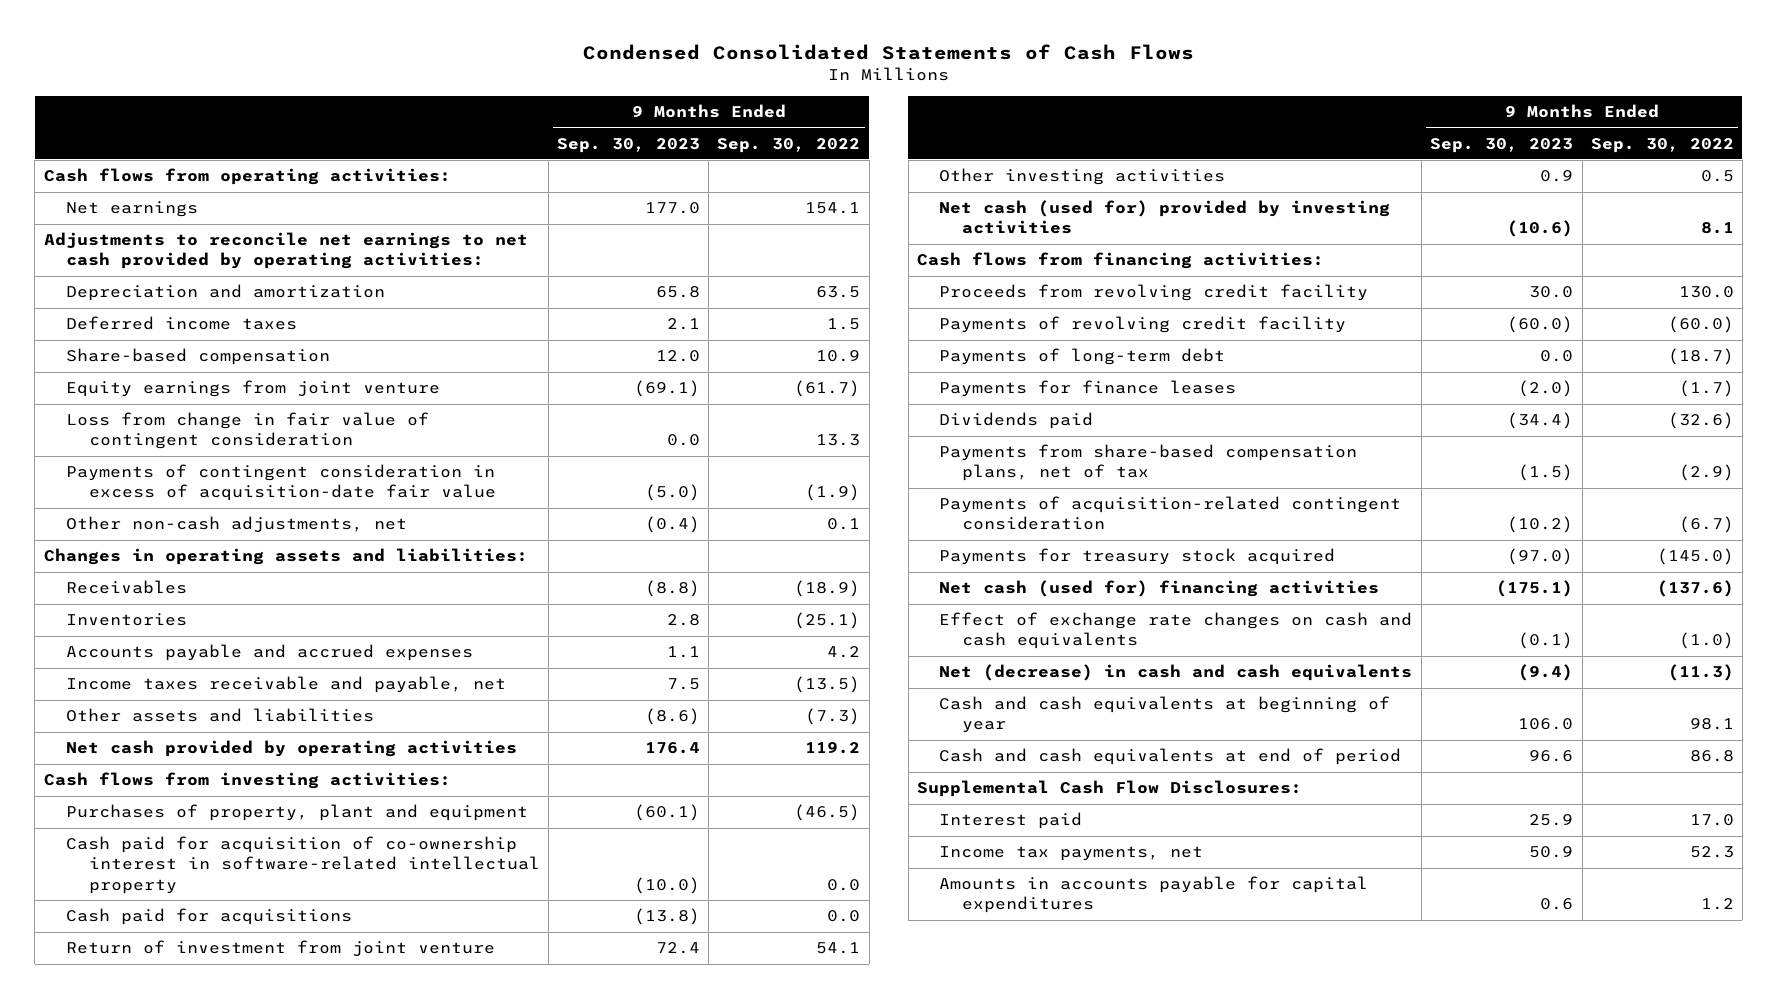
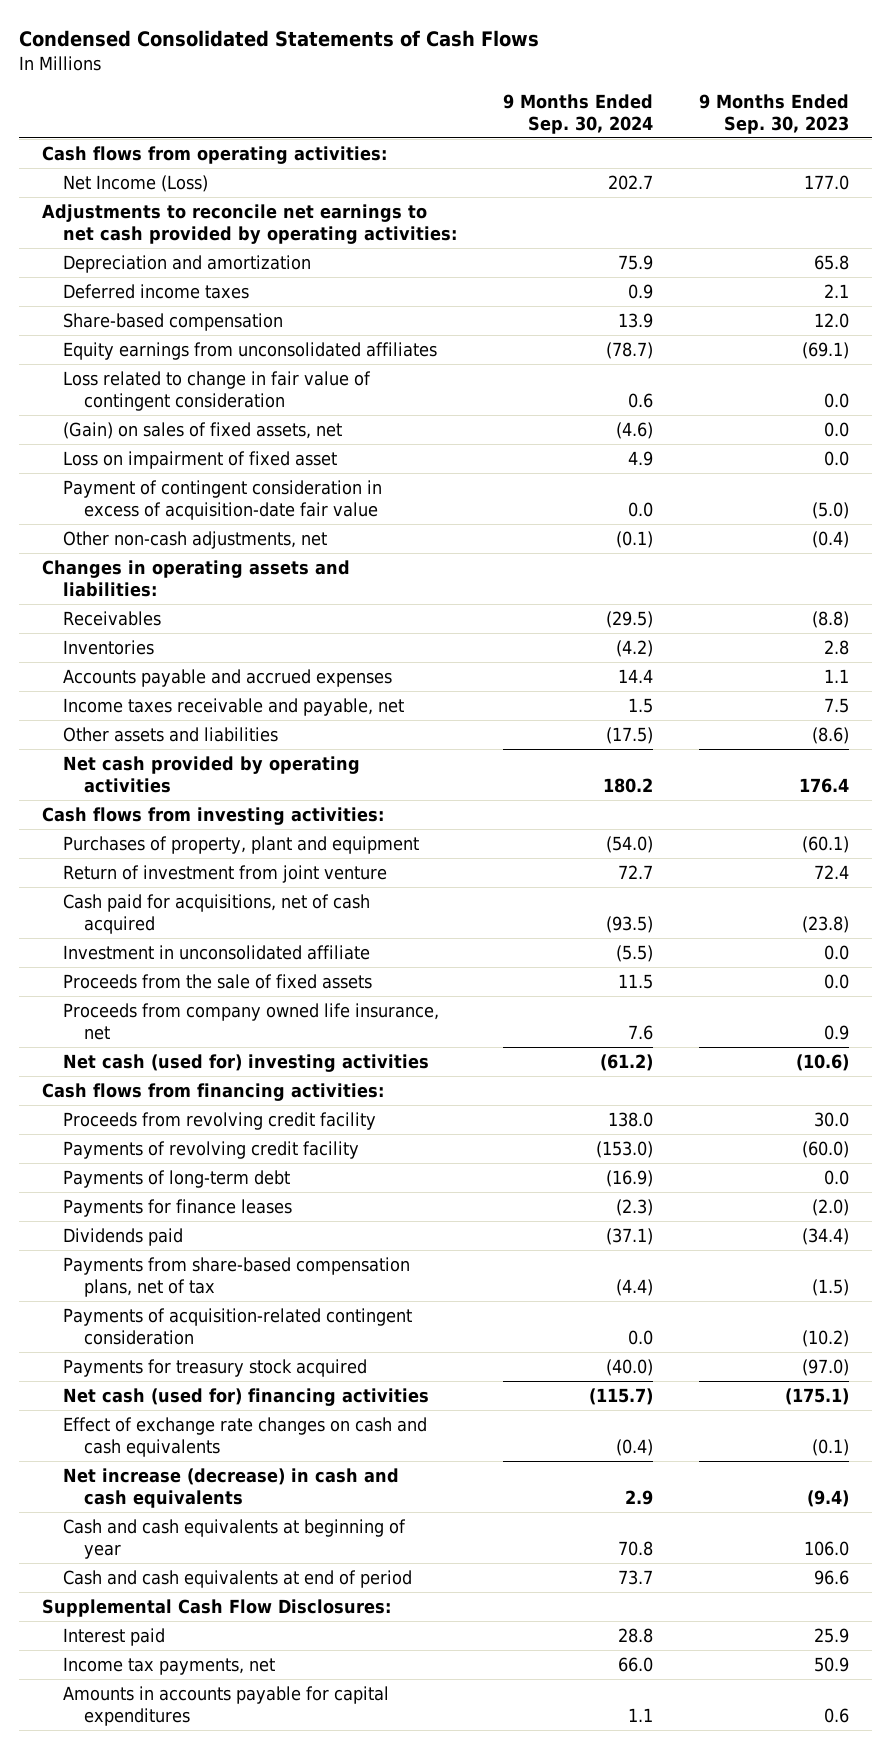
[717,137,861,153] Sep. 30, 2022 -> none
none -> [503,93,654,134] 9 Months Ended Sep. 30, 2024
[66,201,199,218] Net earnings -> [63,174,209,192] Net Income (Loss)
[66,380,441,398] Equity earnings from joint venture -> [63,341,438,360] Equity earnings from unconsolidated affiliates
[66,412,430,450] Loss from change in fair value of contingent consideration -> [63,370,372,411] Loss related to change in fair value of contingent consideration
none -> [63,421,343,439] (Gain) on sales of fixed assets, net
none -> [63,450,338,469] Loss on impairment of fixed asset
[66,464,496,502] Payments of contingent consideration in excess of acquisition-date fair value -> [63,479,383,520] Payment of contingent consideration in excess of acquisition-date fair value
[66,836,540,894] Cash paid for acquisition of co-ownership interest in software-related intellectual property -> none
[66,908,353,926] Cash paid for acquisitions -> none
[939,168,1226,186] Other investing activities -> none
none -> [63,893,371,934] Cash paid for acquisitions, net of cash acquired
none -> [63,944,371,960] Investment in unconsolidated affiliate
none -> [63,973,373,989] Proceeds from the sale of fixed assets
none -> [63,1002,440,1040] Proceeds from company owned life insurance, net
[939,200,1391,235] Net cash (used for) provided by investing activities -> [63,1053,430,1072] Net cash (used for) investing activities
[939,664,1413,682] Net (decrease) in cash and cash equivalents -> [63,1467,400,1508] Net increase (decrease) in cash and cash equivalents

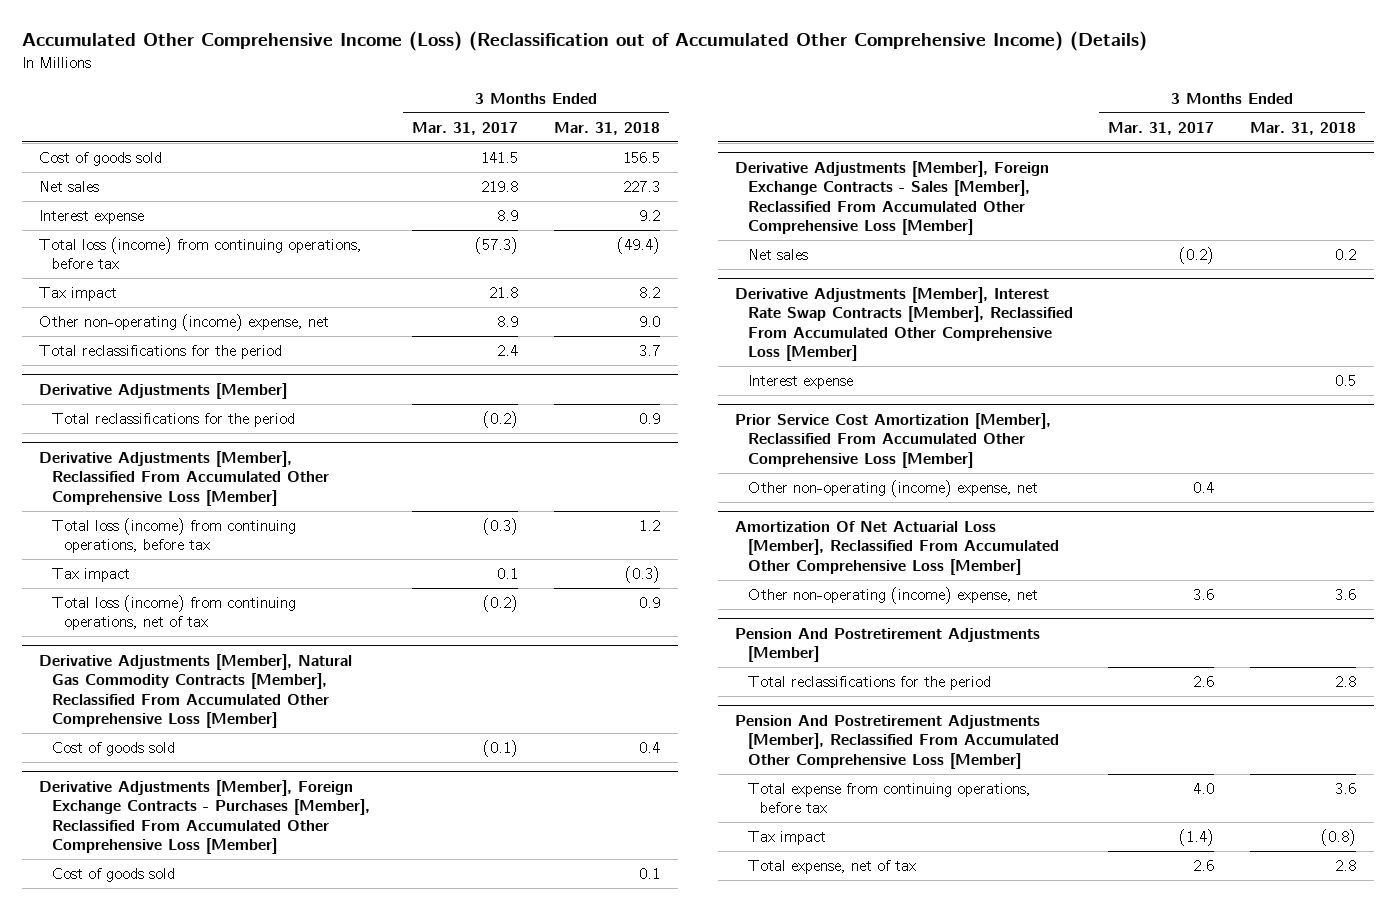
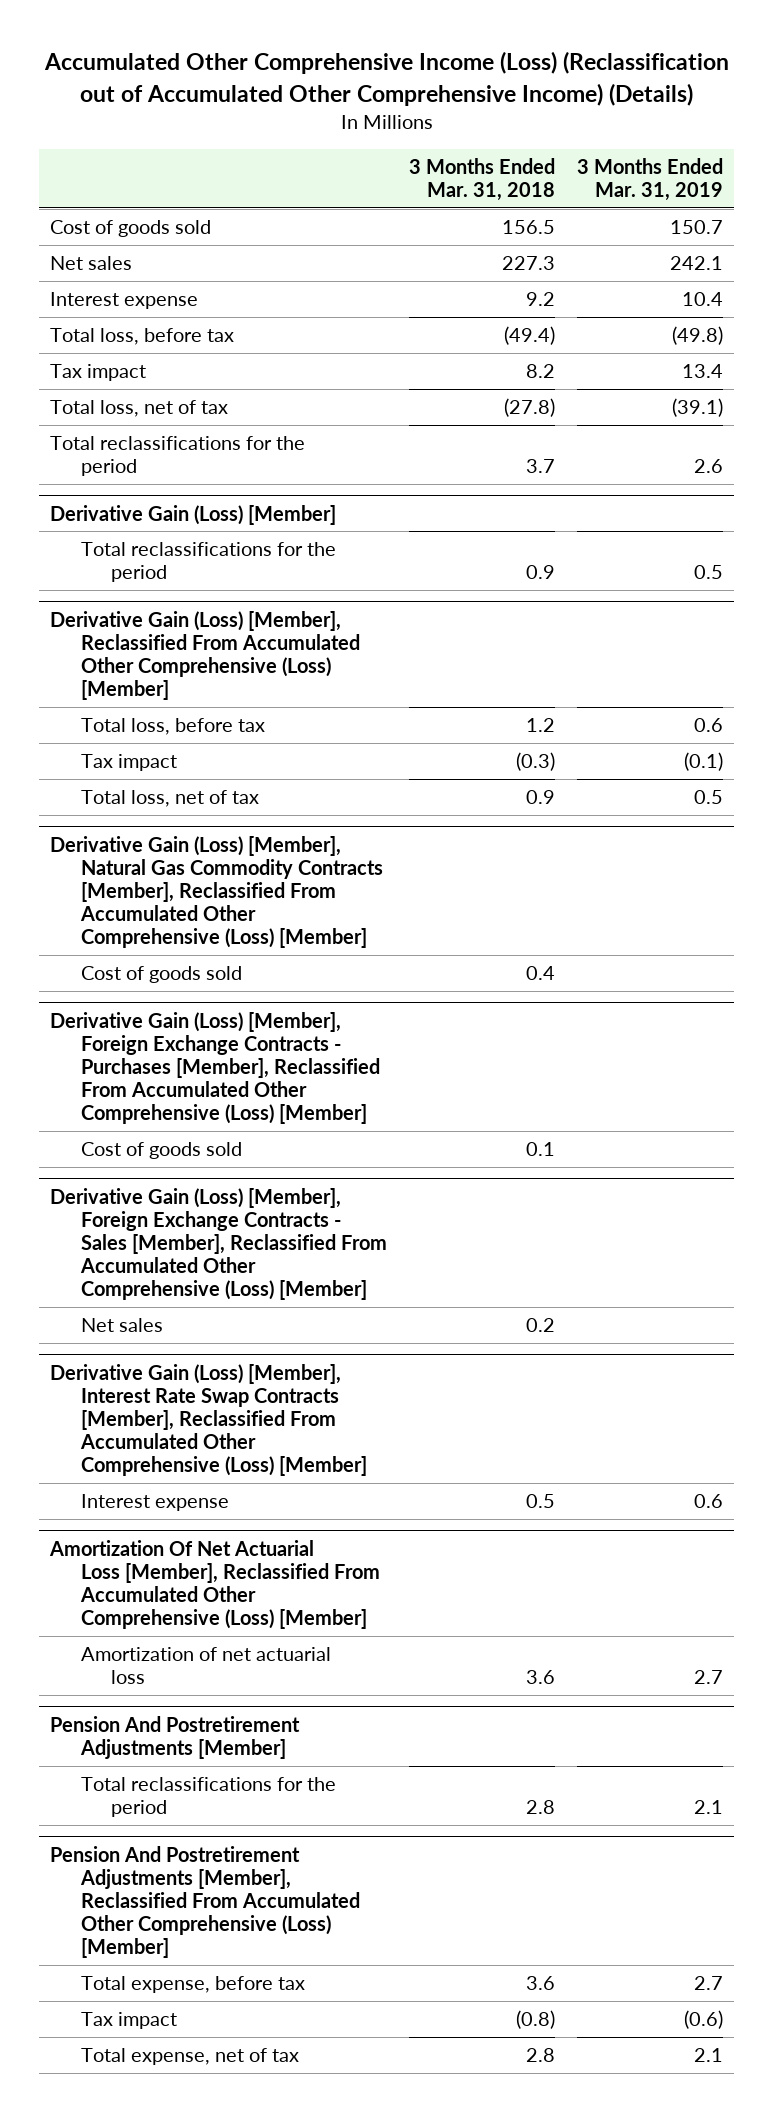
[412,121,519,135] Mar. 31, 2017 -> none
none -> [577,158,724,202] 3 Months Ended Mar. 31, 2019
[39,236,363,270] Total loss (income) from continuing operations, before tax -> [50,328,235,346] Total loss, before tax
[39,313,330,331] Other non-operating (income) expense, net -> none
none -> [50,400,229,418] Total loss, net of tax
[39,382,288,399] Derivative Adjustments [Member] -> [50,504,337,525] Derivative Gain (Loss) [Member]
[39,450,329,506] Derivative Adjustments [Member], Reclassified From Accumulated Other Comprehensive Loss [Member] -> [50,610,360,701] Derivative Gain (Loss) [Member], Reclassified From Accumulated Other Comprehensive (Loss) [Member]
[51,517,296,554] Total loss (income) from continuing operations, before tax -> [80,718,265,736] Total loss, before tax
[51,594,296,631] Total loss (income) from continuing operations, net of tax -> [80,790,259,808] Total loss, net of tax
[39,653,353,729] Derivative Adjustments [Member], Natural Gas Commodity Contracts [Member], Reclassified From Accumulated Other Comprehensive Loss [Member] -> [50,835,383,949] Derivative Gain (Loss) [Member], Natural Gas Commodity Contracts [Member], Reclassified From Accumulated Other Comprehensive (Loss) [Member]
[39,779,370,855] Derivative Adjustments [Member], Foreign Exchange Contracts - Purchases [Member], Reclassified From Accumulated Other Comprehensive Loss [Member] -> [50,1011,380,1125] Derivative Gain (Loss) [Member], Foreign Exchange Contracts - Purchases [Member], Reclassified From Accumulated Other Comprehensive (Loss) [Member]
[735,160,1050,236] Derivative Adjustments [Member], Foreign Exchange Contracts - Sales [Member], Reclassified From Accumulated Other Comprehensive Loss [Member] -> [50,1187,387,1301] Derivative Gain (Loss) [Member], Foreign Exchange Contracts - Sales [Member], Reclassified From Accumulated Other Comprehensive (Loss) [Member]
[735,286,1073,362] Derivative Adjustments [Member], Interest Rate Swap Contracts [Member], Reclassified From Accumulated Other Comprehensive Loss [Member] -> [50,1363,367,1477] Derivative Gain (Loss) [Member], Interest Rate Swap Contracts [Member], Reclassified From Accumulated Other Comprehensive (Loss) [Member]
[735,412,1052,468] Prior Service Cost Amortization [Member], Reclassified From Accumulated Other Comprehensive Loss [Member] -> none
[747,479,1038,497] Other non-operating (income) expense, net -> none
[747,586,1038,604] Other non-operating (income) expense, net -> none
[735,520,1059,575] Amortization Of Net Actuarial Loss [Member], Reclassified From Accumulated Other Comprehensive Loss [Member] -> [49,1539,380,1630] Amortization Of Net Actuarial Loss [Member], Reclassified From Accumulated Other Comprehensive (Loss) [Member]
none -> [80,1647,331,1685] Amortization of net actuarial loss
[735,714,1059,769] Pension And Postretirement Adjustments [Member], Reclassified From Accumulated Other Comprehensive Loss [Member] -> [50,1845,360,1959] Pension And Postretirement Adjustments [Member], Reclassified From Accumulated Other Comprehensive (Loss) [Member]
[747,782,1031,814] Total expense from continuing operations, before tax -> [80,1976,305,1994] Total expense, before tax

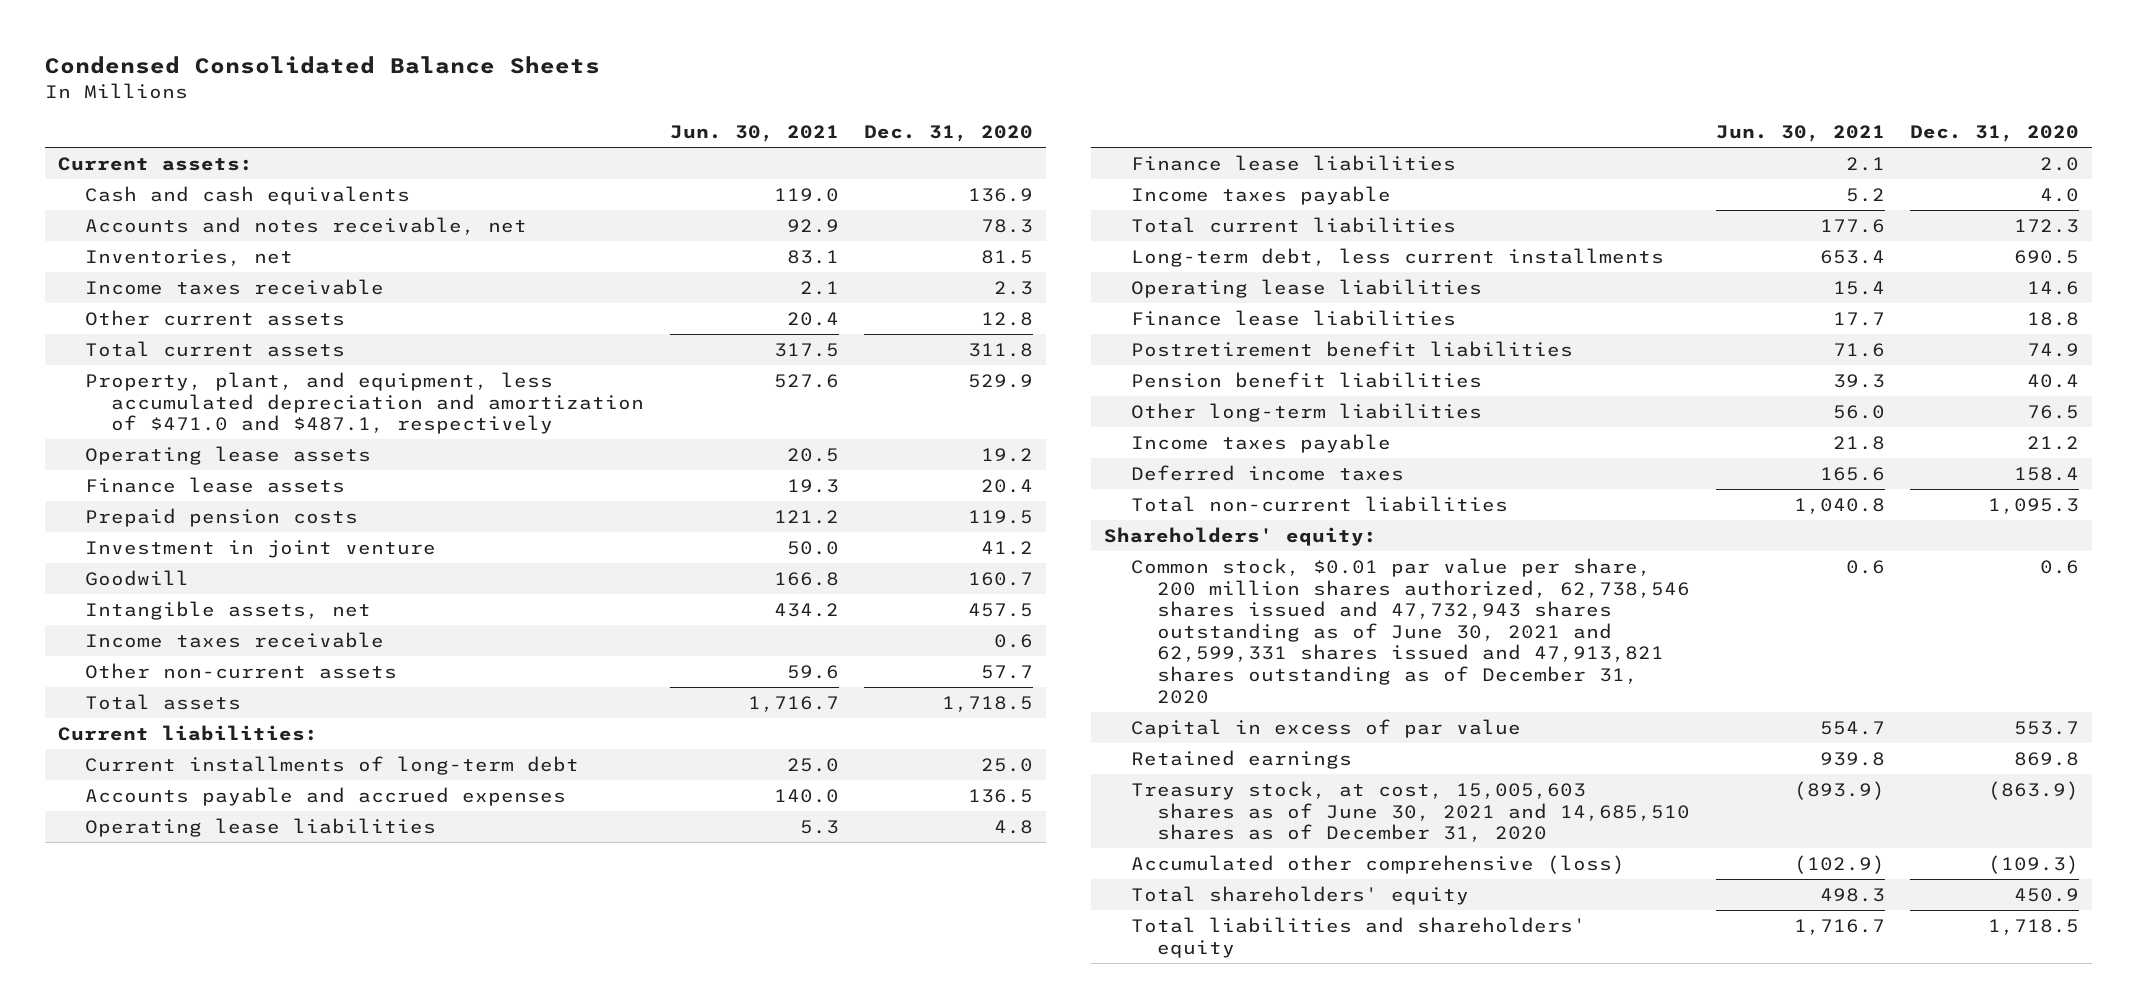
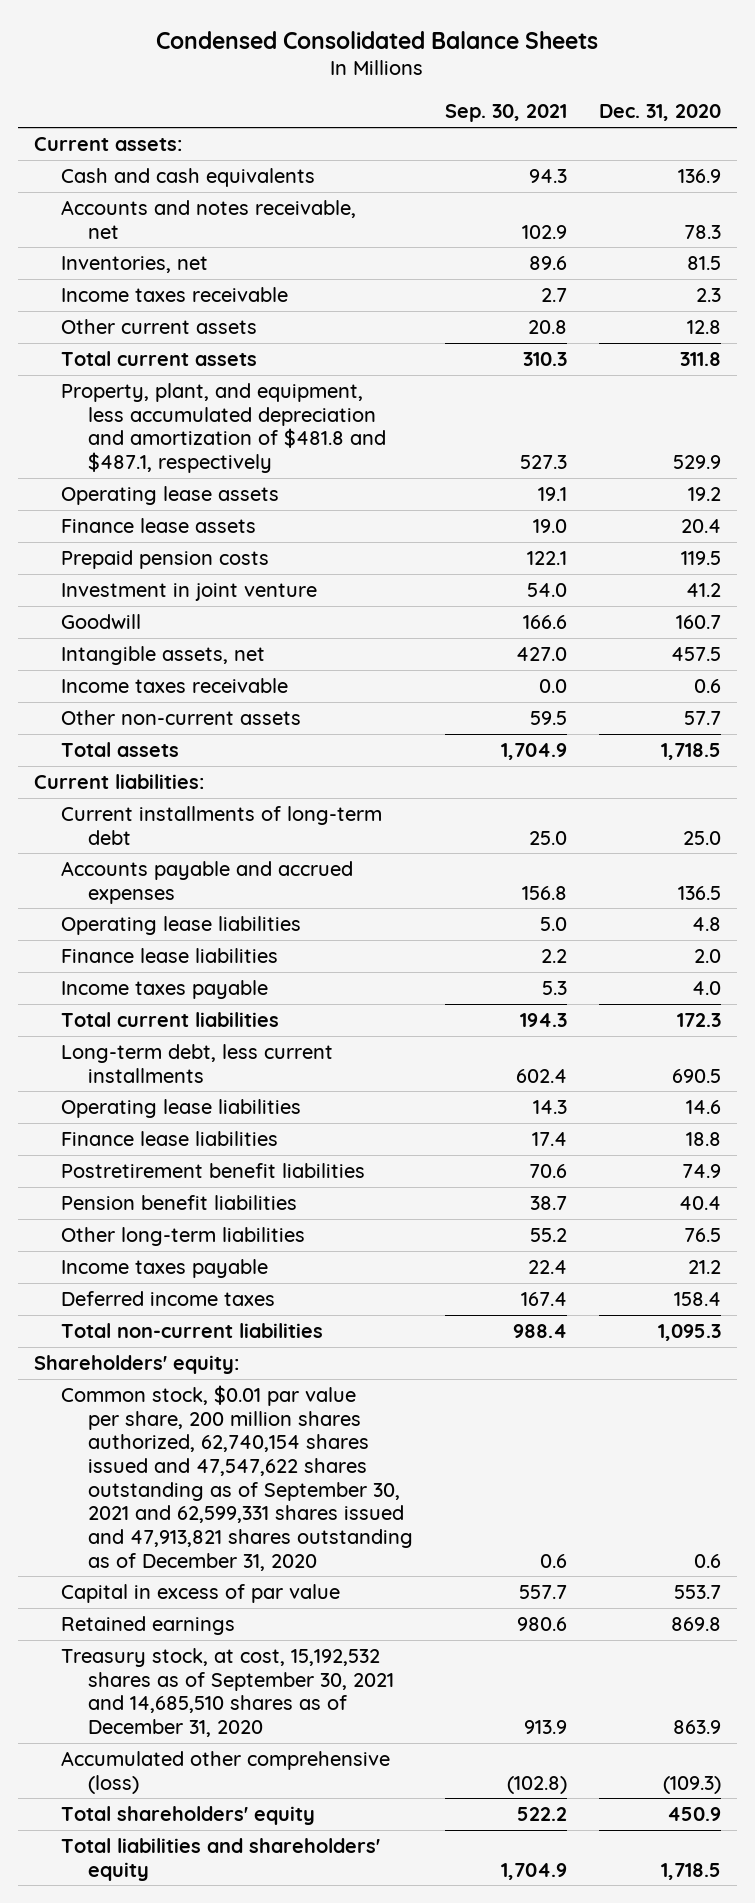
[669,124,839,142] Jun. 30, 2021 -> none
none -> [445,104,568,123] Sep. 30, 2021
[84,371,645,435] Property, plant, and equipment, less accumulated depreciation and amortization of $471.0 and $487.1, respectively -> [60,382,387,473] Property, plant, and equipment, less accumulated depreciation and amortization of $481.8 and $487.1, respectively
[1130,557,1691,704] Common stock, $0.01 par value per share, 200 million shares authorized, 62,738,546 shares issued and 47,732,943 shares outstanding as of June 30, 2021 and 62,599,331 shares issued and 47,913,821 shares outstanding as of December 31, 2020 -> [60,1384,414,1571] Common stock, $0.01 par value per share, 200 million shares authorized, 62,740,154 shares issued and 47,547,622 shares outstanding as of September 30, 2021 and 62,599,331 shares issued and 47,913,821 shares outstanding as of December 31, 2020
[1130,780,1691,843] Treasury stock, at cost, 15,005,603 shares as of June 30, 2021 and 14,685,510 shares as of December 31, 2020 -> [60,1647,395,1737] Treasury stock, at cost, 15,192,532 shares as of September 30, 2021 and 14,685,510 shares as of December 31, 2020
[1988,780,2080,800] (863.9) -> [673,1719,722,1734] 863.9

